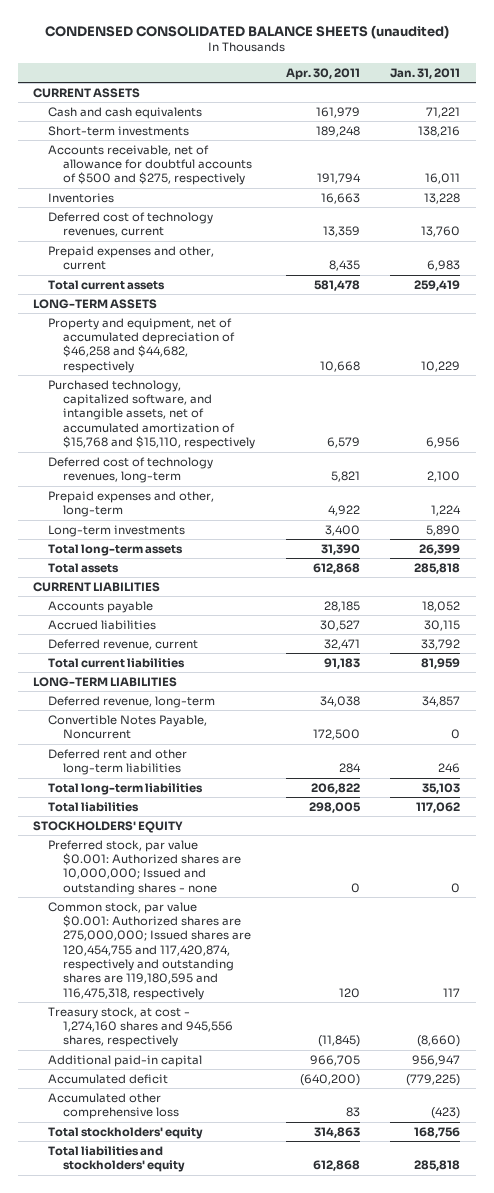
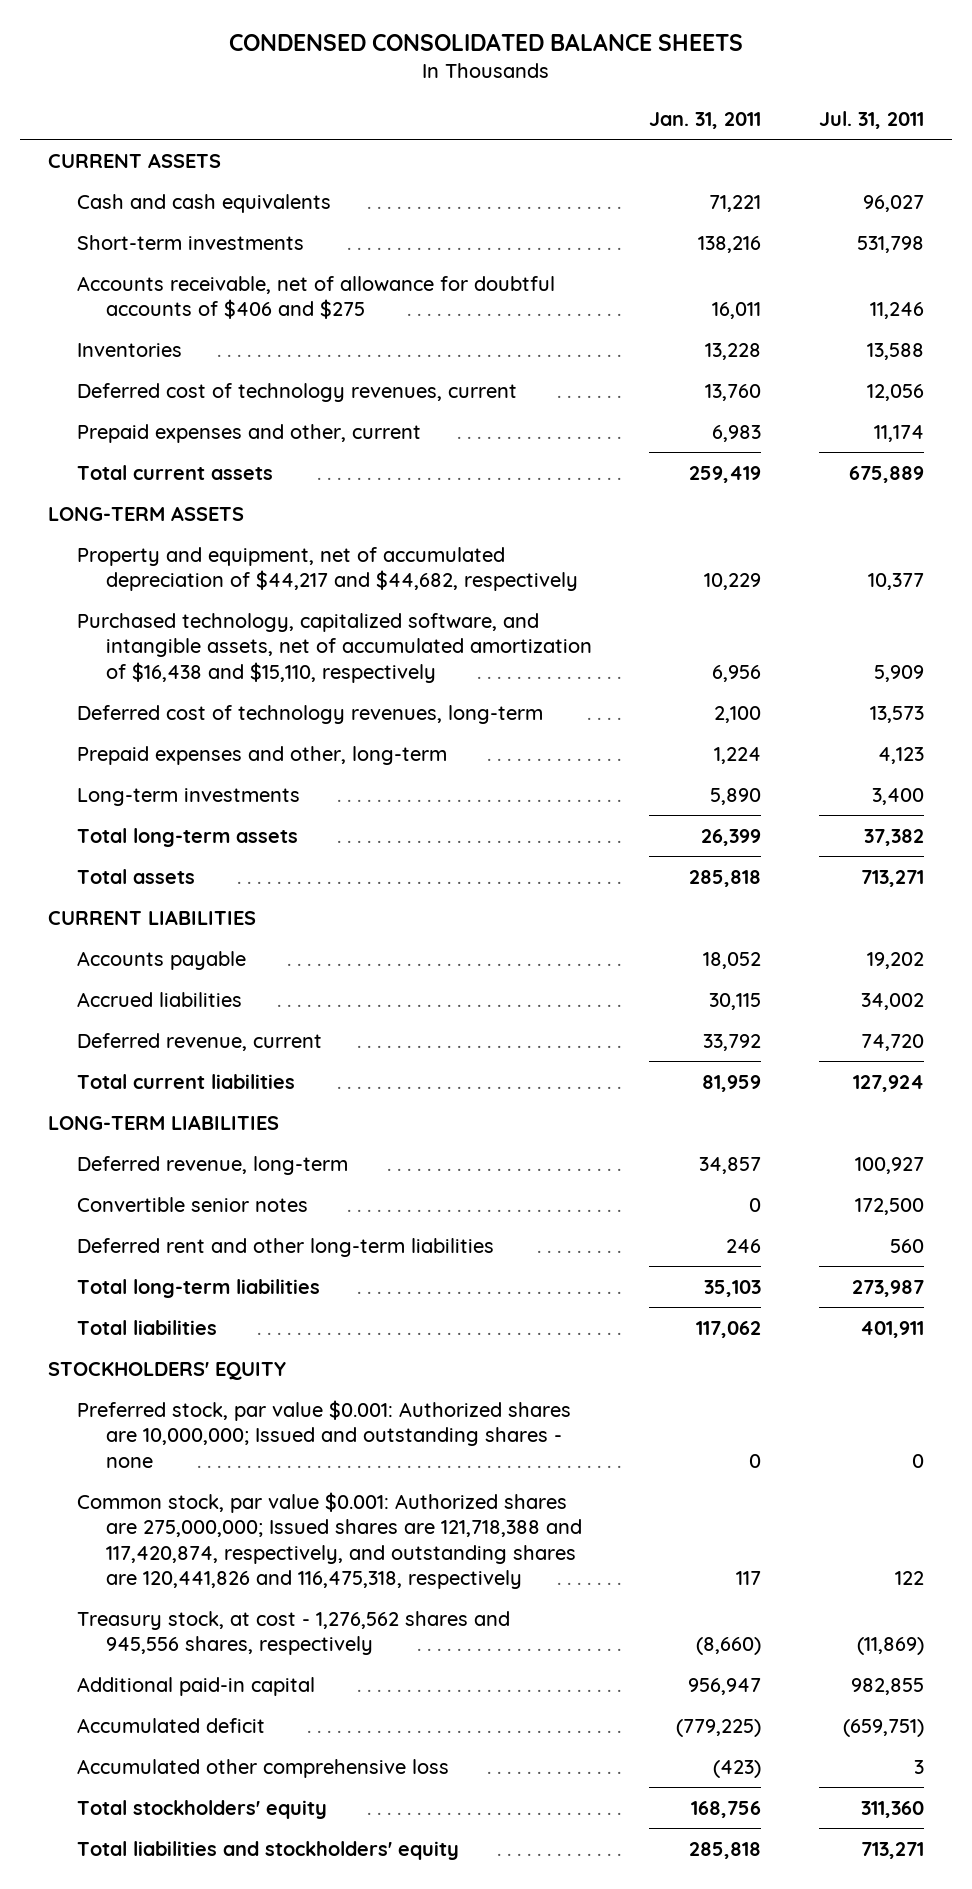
[44,24,449,39] CONDENSED CONSOLIDATED BALANCE SHEETS (unaudited) -> [228,32,743,51] CONDENSED CONSOLIDATED BALANCE SHEETS
[285,67,360,80] Apr. 30, 2011 -> none
none -> [818,110,924,129] Jul. 31, 2011
[48,144,252,186] Accounts receivable, net of allowance for doubtful accounts of $500 and $275, respectively -> [77,275,556,320] Accounts receivable, net of allowance for doubtful accounts of $406 and $275
[48,317,235,373] Property and equipment, net of accumulated depreciation of $46,258 and $44,682, respectively -> [77,546,579,592] Property and equipment, net of accumulated depreciation of $44,217 and $44,682, respectively
[48,379,255,449] Purchased technology, capitalized software, and intangible assets, net of accumulated amortization of $15,768 and $15,110, respectively -> [77,612,593,683] Purchased technology, capitalized software, and intangible assets, net of accumulated amortization of $16,438 and $15,110, respectively
[48,714,208,740] Convertible Notes Payable, Noncurrent -> [77,1196,309,1212] Convertible senior notes
[48,901,251,1000] Common stock, par value $0.001: Authorized shares are 275,000,000; Issued shares are 120,454,755 and 117,420,874, respectively and outstanding shares are 119,180,595 and 116,475,318, respectively -> [77,1491,583,1589] Common stock, par value $0.001: Authorized shares are 275,000,000; Issued shares are 121,718,388 and 117,420,874, respectively, and outstanding shares are 120,441,826 and 116,475,318, respectively
[48,1006,233,1048] Treasury stock, at cost - 1,274,160 shares and 945,556 shares, respectively -> [77,1610,511,1656] Treasury stock, at cost - 1,276,562 shares and 945,556 shares, respectively

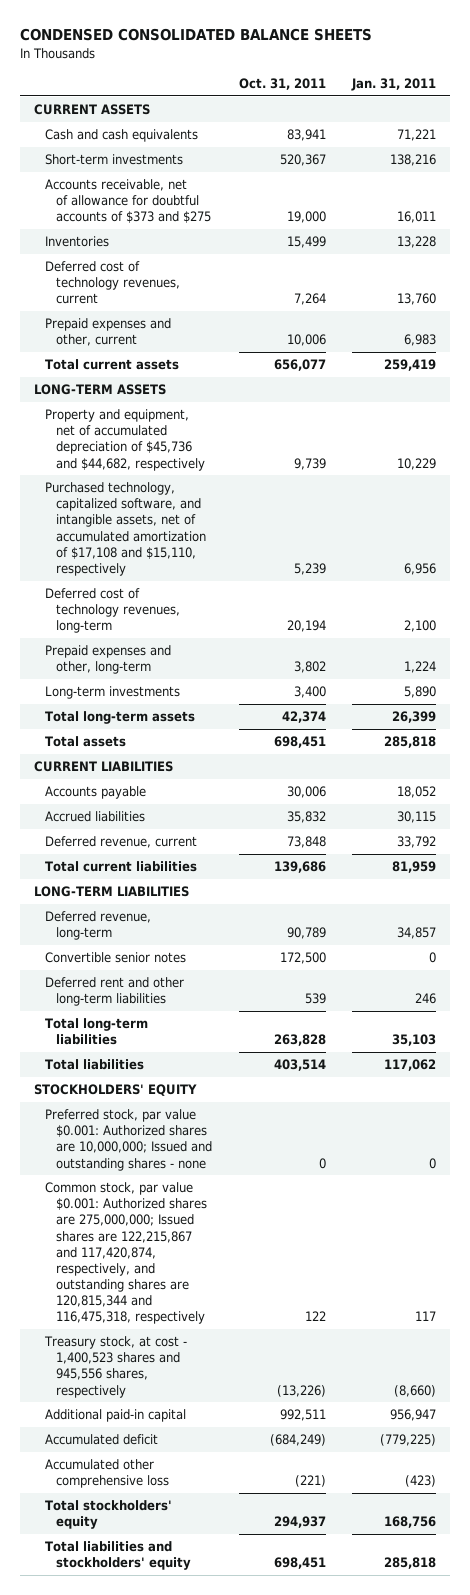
[818,110,924,129] Jul. 31, 2011 -> none
none -> [238,77,326,90] Oct. 31, 2011
[77,275,556,320] Accounts receivable, net of allowance for doubtful accounts of $406 and $275 -> [45,179,212,224] Accounts receivable, net of allowance for doubtful accounts of $373 and $275
[77,546,579,592] Property and equipment, net of accumulated depreciation of $44,217 and $44,682, respectively -> [45,409,206,471] Property and equipment, net of accumulated depreciation of $45,736 and $44,682, respectively
[77,612,593,683] Purchased technology, capitalized software, and intangible assets, net of accumulated amortization of $16,438 and $15,110, respectively -> [45,482,207,576] Purchased technology, capitalized software, and intangible assets, net of accumulated amortization of $17,108 and $15,110, respectively
[77,1491,583,1589] Common stock, par value $0.001: Authorized shares are 275,000,000; Issued shares are 121,718,388 and 117,420,874, respectively, and outstanding shares are 120,441,826 and 116,475,318, respectively -> [45,1182,208,1325] Common stock, par value $0.001: Authorized shares are 275,000,000; Issued shares are 122,215,867 and 117,420,874, respectively, and outstanding shares are 120,815,344 and 116,475,318, respectively
[77,1610,511,1656] Treasury stock, at cost - 1,276,562 shares and 945,556 shares, respectively -> [44,1336,188,1398] Treasury stock, at cost - 1,400,523 shares and 945,556 shares, respectively

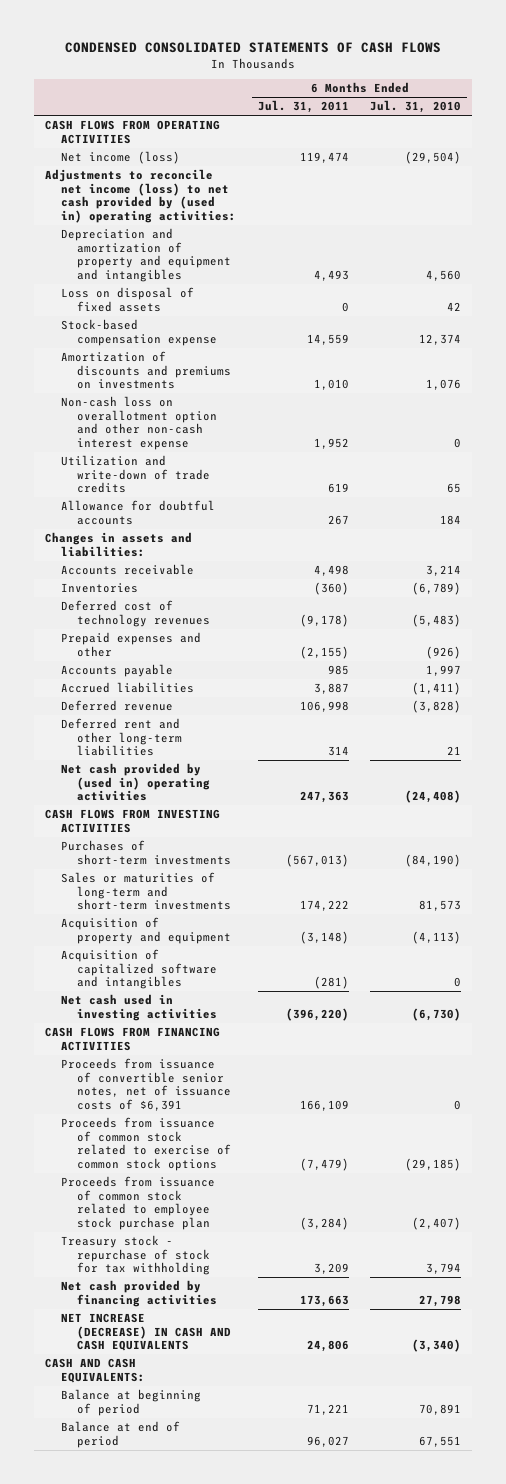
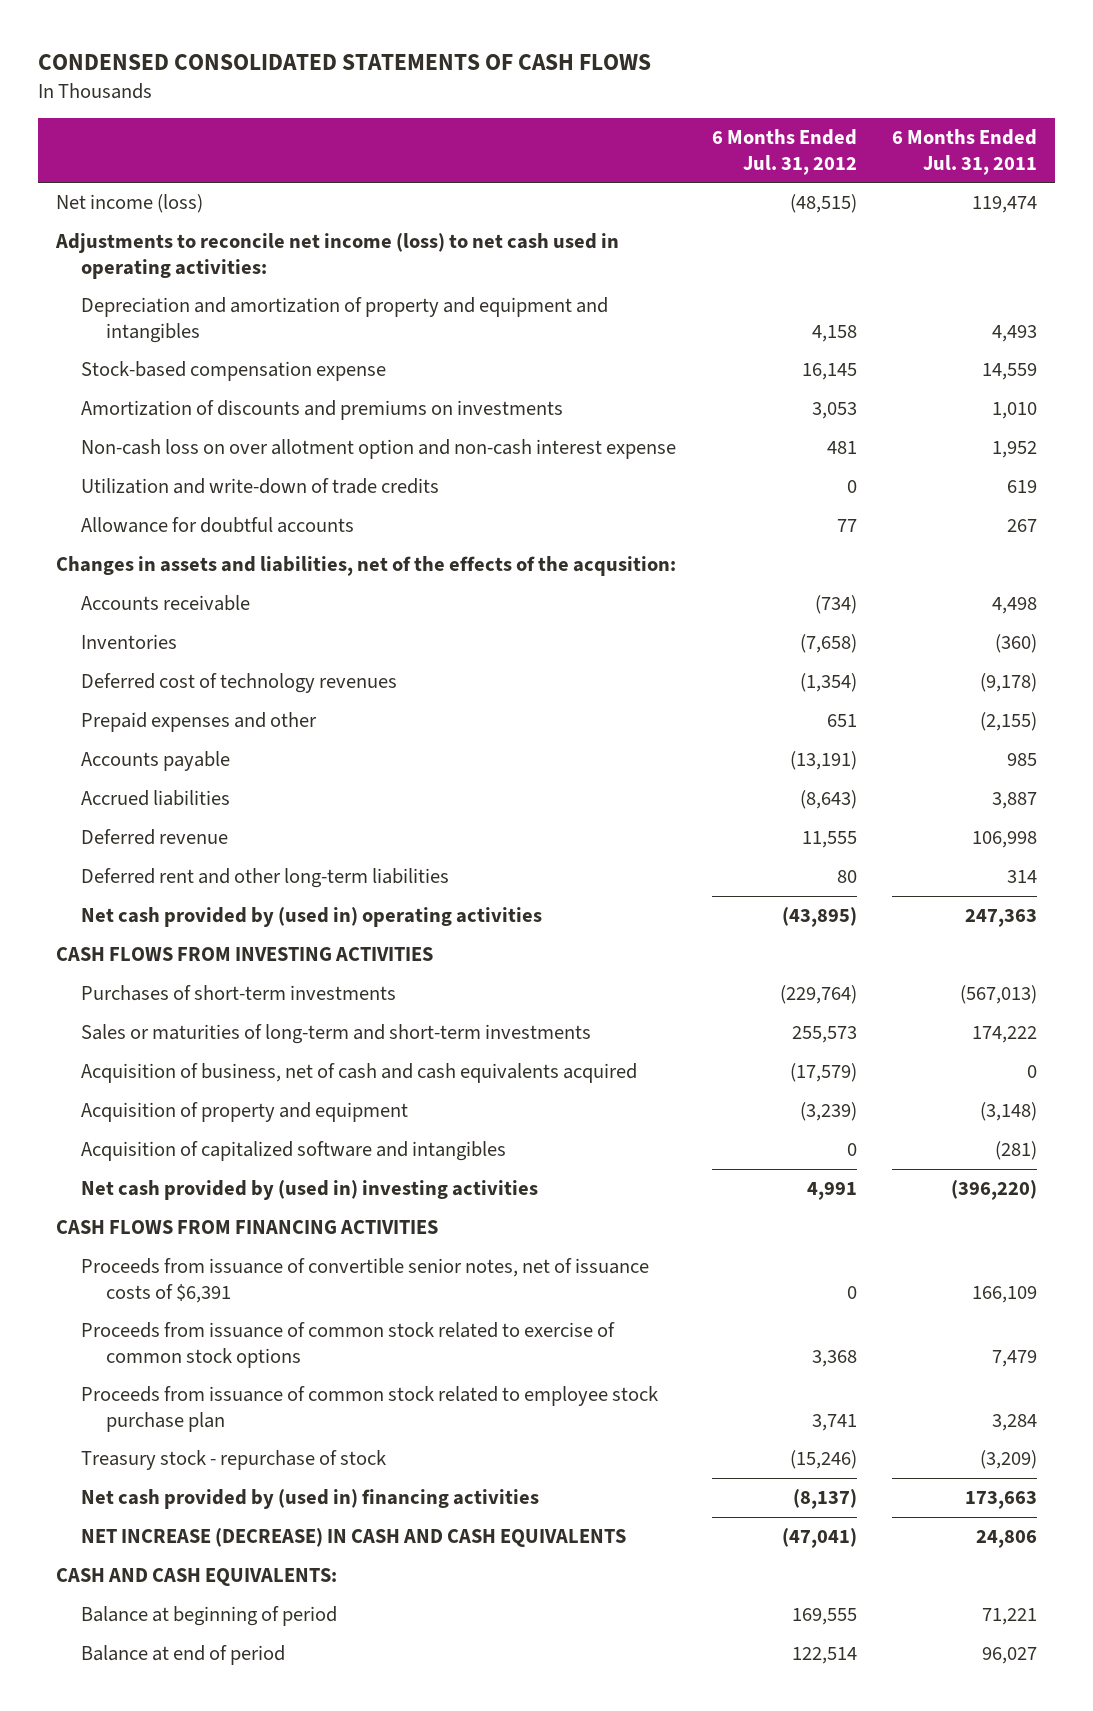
[370,100,462,114] Jul. 31, 2010 -> none
none -> [711,129,857,175] 6 Months Ended Jul. 31, 2012
[44,120,220,144] CASH FLOWS FROM OPERATING ACTIVITIES -> none
[44,169,237,224] Adjustments to reconcile net income (loss) to net cash provided by (used in) operating activities: -> [54,233,619,279] Adjustments to reconcile net income (loss) to net cash used in operating activities:
[61,287,195,312] Loss on disposal of fixed assets -> none
[61,396,218,451] Non-cash loss on overallotment option and other non-cash interest expense -> [81,439,677,460] Non-cash loss on over allotment option and non-cash interest expense
[44,532,192,557] Changes in assets and liabilities: -> [55,556,676,577] Changes in assets and liabilities, net of the effects of the acqusition:
none -> [81,1063,638,1084] Acquisition of business, net of cash and cash equivalents acquired
[61,994,218,1021] Net cash used in investing activities -> [81,1180,539,1201] Net cash provided by (used in) investing activities
[299,1158,349,1172] (7,479) -> [992,1349,1038,1367] 7,479
[299,1217,349,1231] (3,284) -> [992,1413,1038,1431] 3,284
[61,1235,211,1276] Treasury stock - repurchase of stock for tax withholding -> [81,1450,387,1471] Treasury stock - repurchase of stock
[313,1263,349,1275] 3,209 -> [980,1450,1038,1470] (3,209)
[61,1280,218,1307] Net cash provided by financing activities -> [81,1489,540,1510] Net cash provided by (used in) financing activities

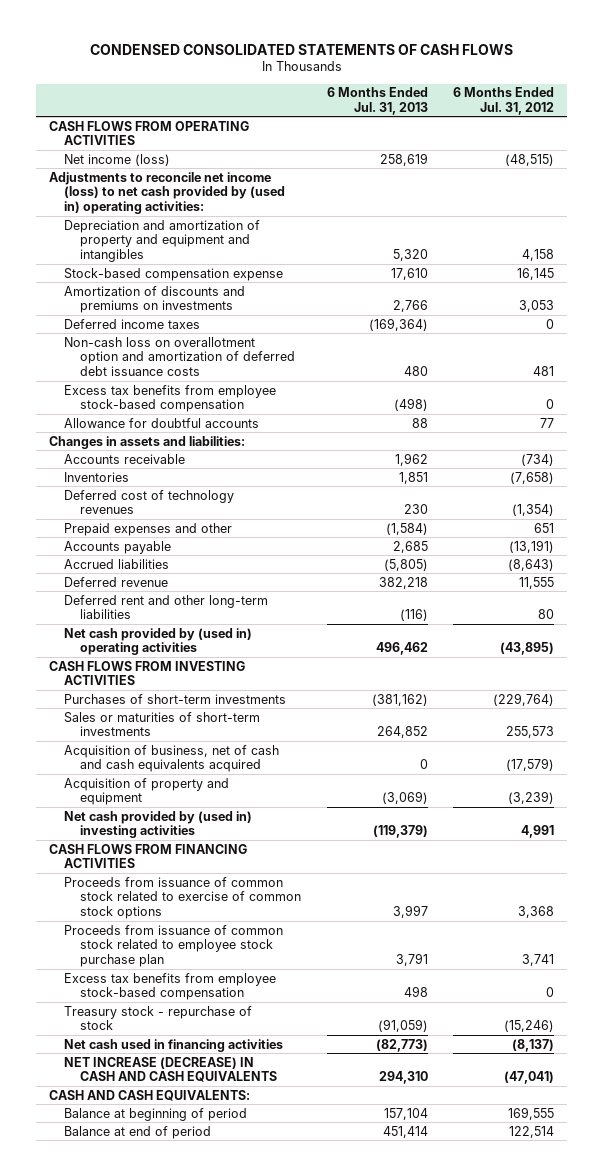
[892,129,1038,175] 6 Months Ended Jul. 31, 2011 -> none
none -> [326,87,428,115] 6 Months Ended Jul. 31, 2013
none -> [48,120,249,146] CASH FLOWS FROM OPERATING ACTIVITIES
[54,233,619,279] Adjustments to reconcile net income (loss) to net cash used in operating activities: -> [48,171,286,214] Adjustments to reconcile net income (loss) to net cash provided by (used in) operating activities:
[81,478,440,495] Utilization and write-down of trade credits -> none
none -> [64,318,201,329] Deferred income taxes
[81,439,677,460] Non-cash loss on over allotment option and non-cash interest expense -> [64,336,296,376] Non-cash loss on overallotment option and amortization of deferred debt issuance costs
none -> [64,384,277,413] Excess tax benefits from employee stock-based compensation
[55,556,676,577] Changes in assets and liabilities, net of the effects of the acqusition: -> [48,435,245,449] Changes in assets and liabilities:
[81,1024,592,1045] Sales or maturities of long-term and short-term investments -> [64,711,261,737] Sales or maturities of short-term investments
[81,1141,507,1162] Acquisition of capitalized software and intangibles -> none
[81,1258,650,1303] Proceeds from issuance of convertible senior notes, net of issuance costs of $6,391 -> none
none -> [64,972,277,1001] Excess tax benefits from employee stock-based compensation
[81,1489,540,1510] Net cash provided by (used in) financing activities -> [64,1038,284,1052] Net cash used in financing activities

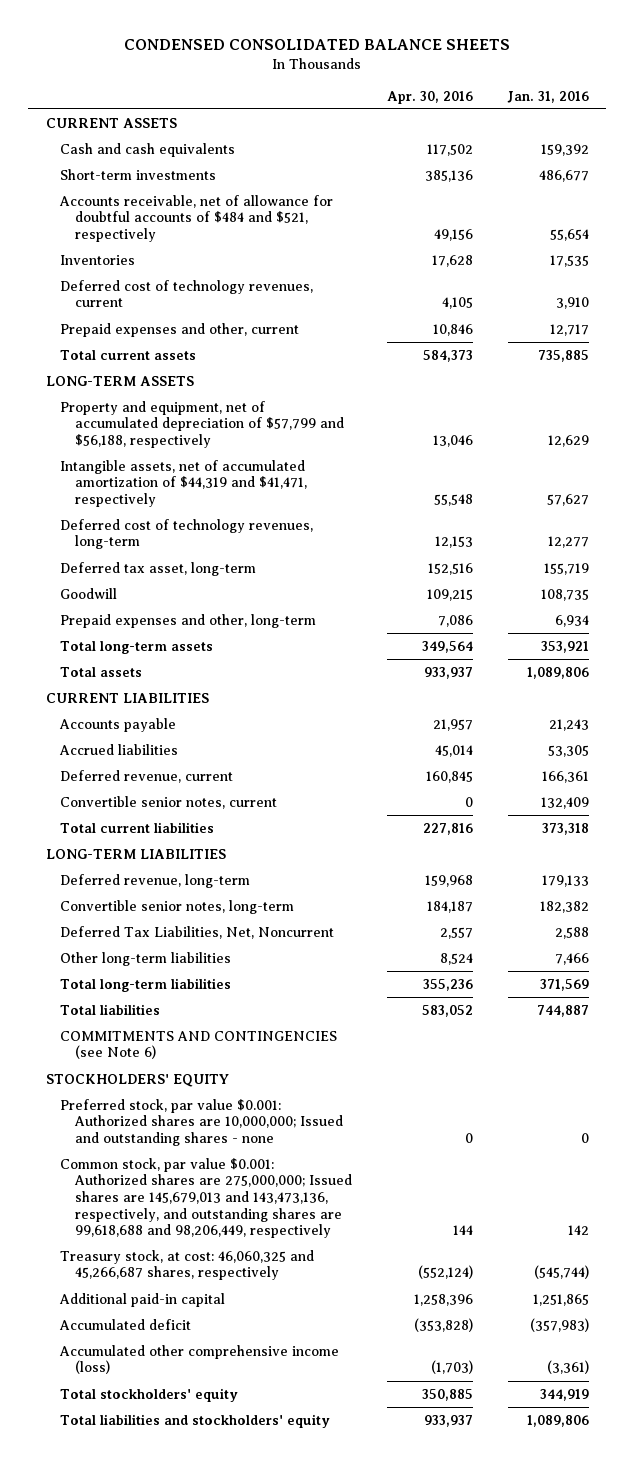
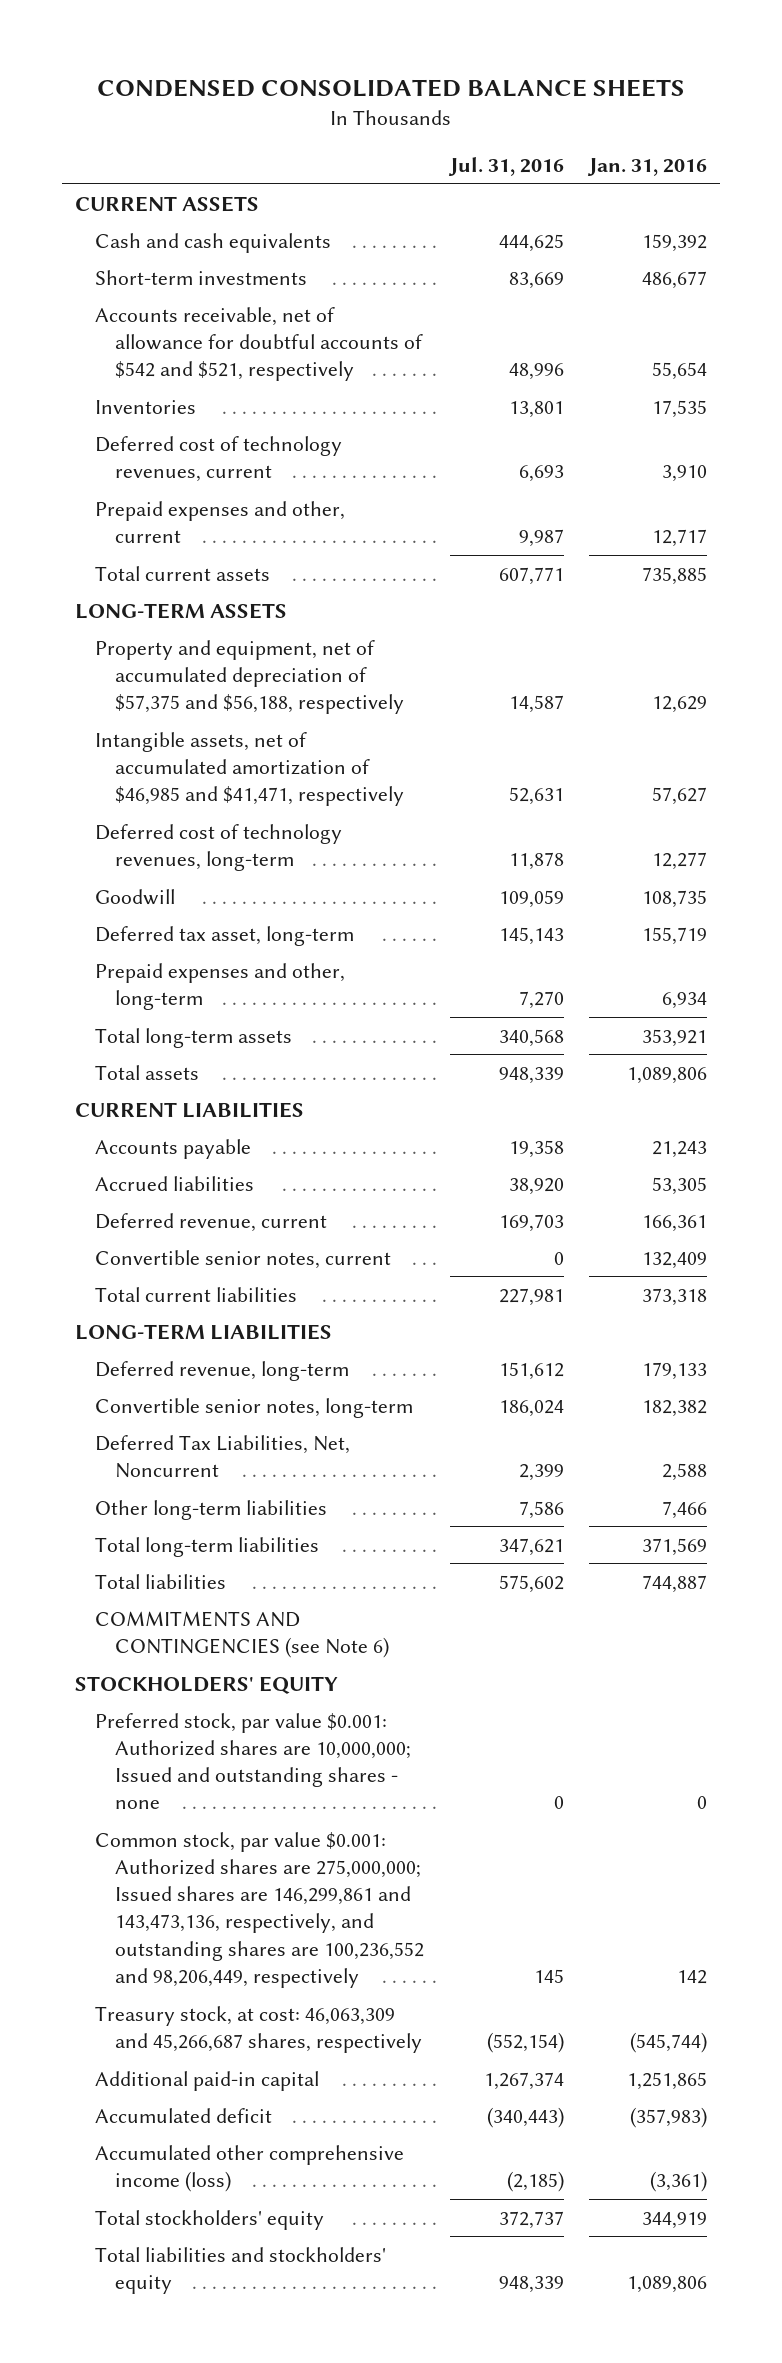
[386,90,473,104] Apr. 30, 2016 -> none
none -> [447,157,564,177] Jul. 31, 2016
[59,194,334,243] Accounts receivable, net of allowance for doubtful accounts of $484 and $521, respectively -> [94,306,423,382] Accounts receivable, net of allowance for doubtful accounts of $542 and $521, respectively
[60,400,345,449] Property and equipment, net of accumulated depreciation of $57,799 and $56,188, respectively -> [94,639,404,715] Property and equipment, net of accumulated depreciation of $57,375 and $56,188, respectively
[60,459,308,508] Intangible assets, net of accumulated amortization of $44,319 and $41,471, respectively -> [94,731,404,807] Intangible assets, net of accumulated amortization of $46,985 and $41,471, respectively
[60,561,257,576] Deferred tax asset, long-term -> [94,925,354,946] Deferred tax asset, long-term
[60,1157,353,1239] Common stock, par value $0.001: Authorized shares are 275,000,000; Issued shares are 145,679,013 and 143,473,136, respectively, and outstanding shares are 99,618,688 and 98,206,449, respectively -> [94,1831,424,1988] Common stock, par value $0.001: Authorized shares are 275,000,000; Issued shares are 146,299,861 and 143,473,136, respectively, and outstanding shares are 100,236,552 and 98,206,449, respectively
[60,1249,315,1281] Treasury stock, at cost: 46,060,325 and 45,266,687 shares, respectively -> [94,2005,422,2053] Treasury stock, at cost: 46,063,309 and 45,266,687 shares, respectively

